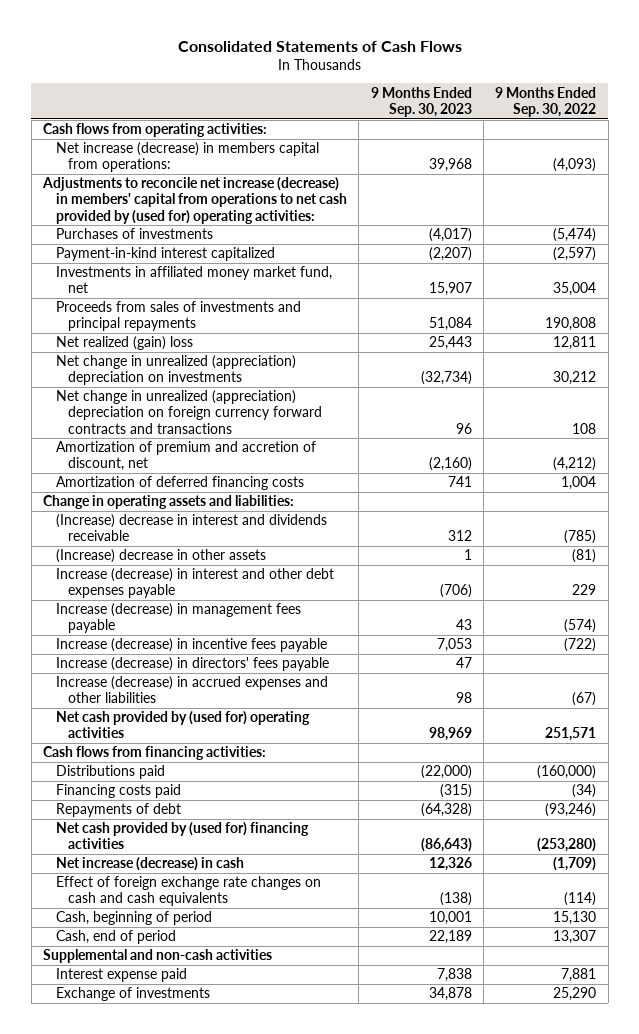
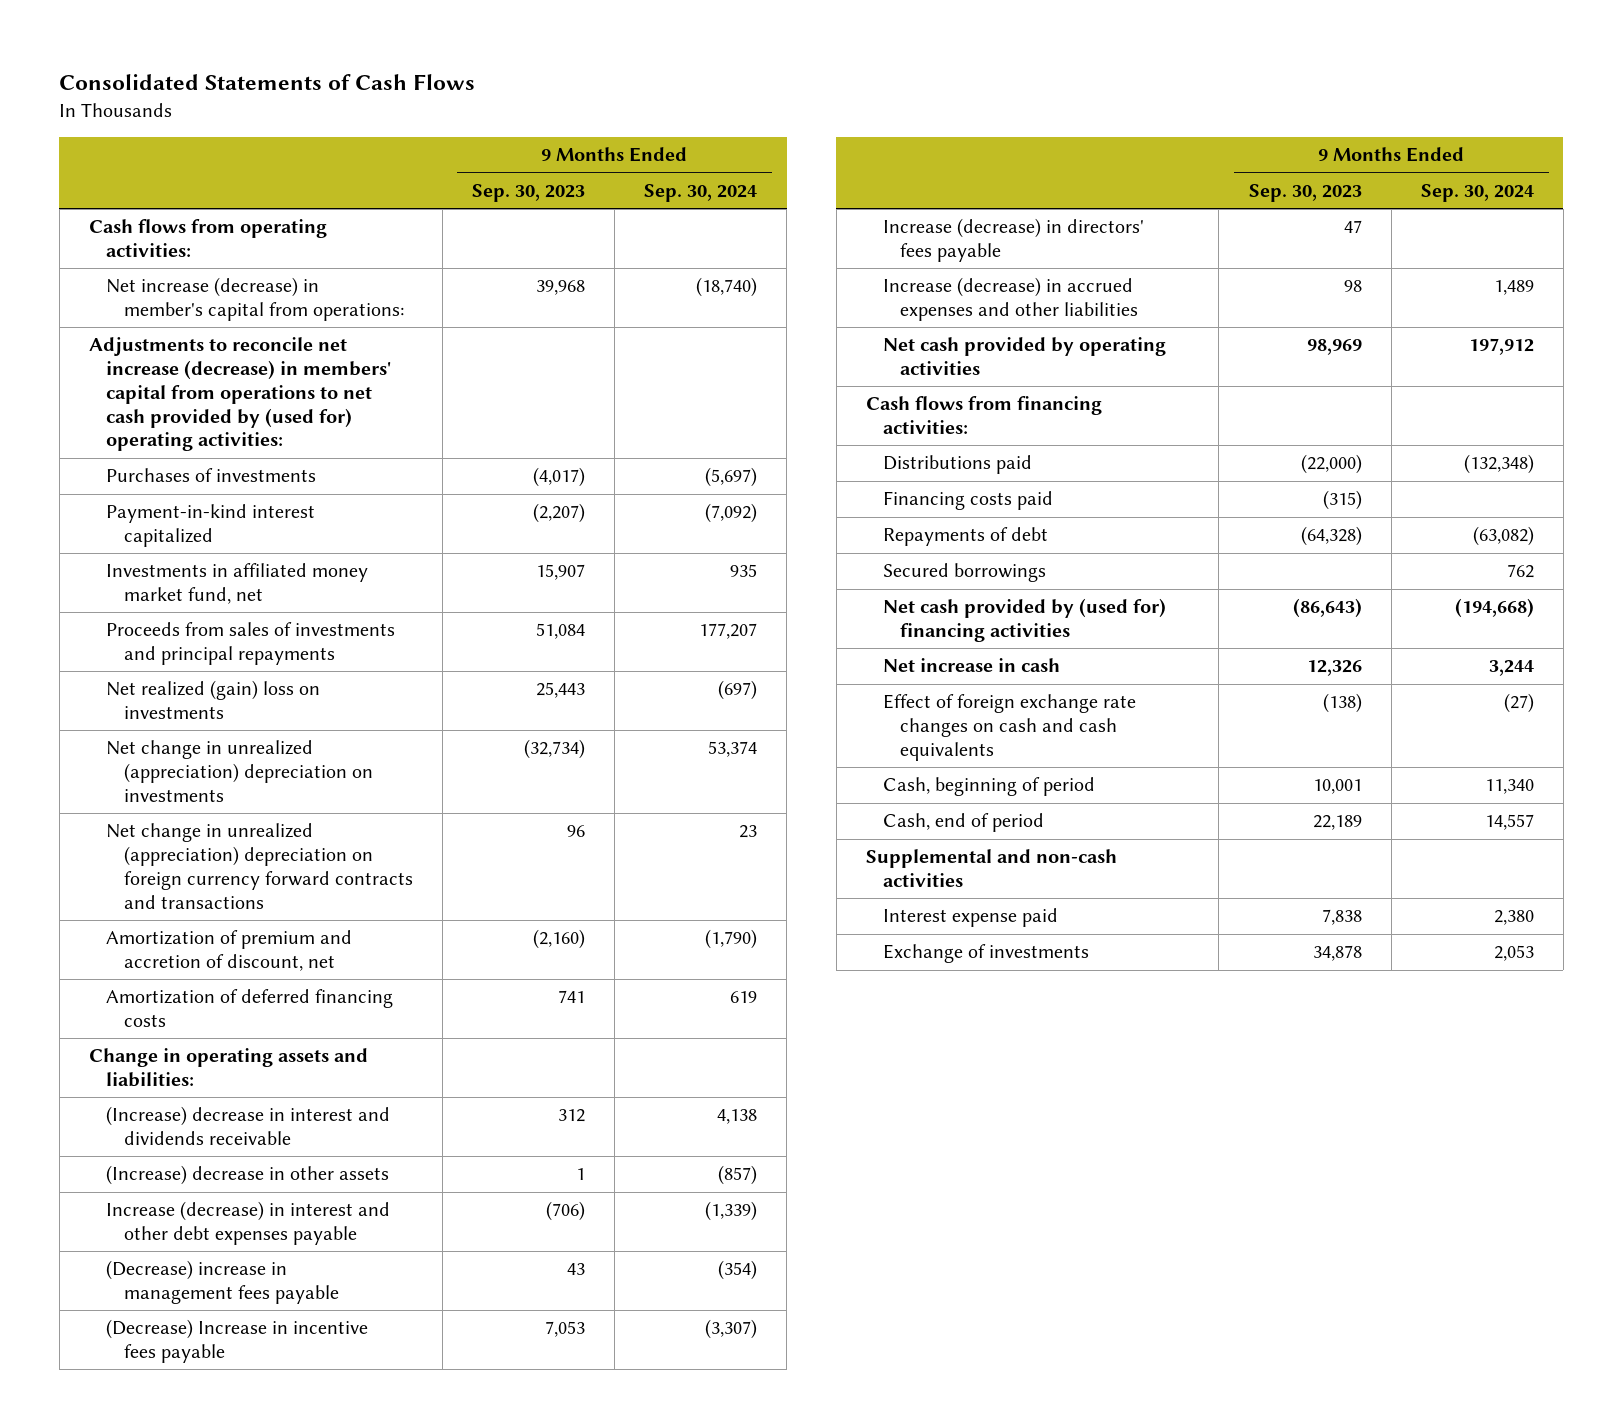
[495,86,597,117] 9 Months Ended Sep. 30, 2022 -> none
none -> [644,183,758,202] Sep. 30, 2024
[55,142,319,173] Net increase (decrease) in members capital from operations: -> [106,277,404,322] Net increase (decrease) in member's capital from operations:
[55,336,193,351] Net realized (gain) loss -> [106,680,321,720] Net realized (gain) loss on investments
[55,603,301,634] Increase (decrease) in management fees payable -> [106,1260,339,1305] (Decrease) increase in management fees payable
[55,638,327,653] Increase (decrease) in incentive fees payable -> [106,1319,369,1364] (Decrease) Increase in incentive fees payable
[55,711,310,739] Net cash provided by (used for) operating activities -> [883,337,1167,376] Net cash provided by operating activities
none -> [883,563,1047,583] Secured borrowings
[55,857,244,872] Net increase (decrease) in cash -> [883,658,1061,673] Net increase in cash

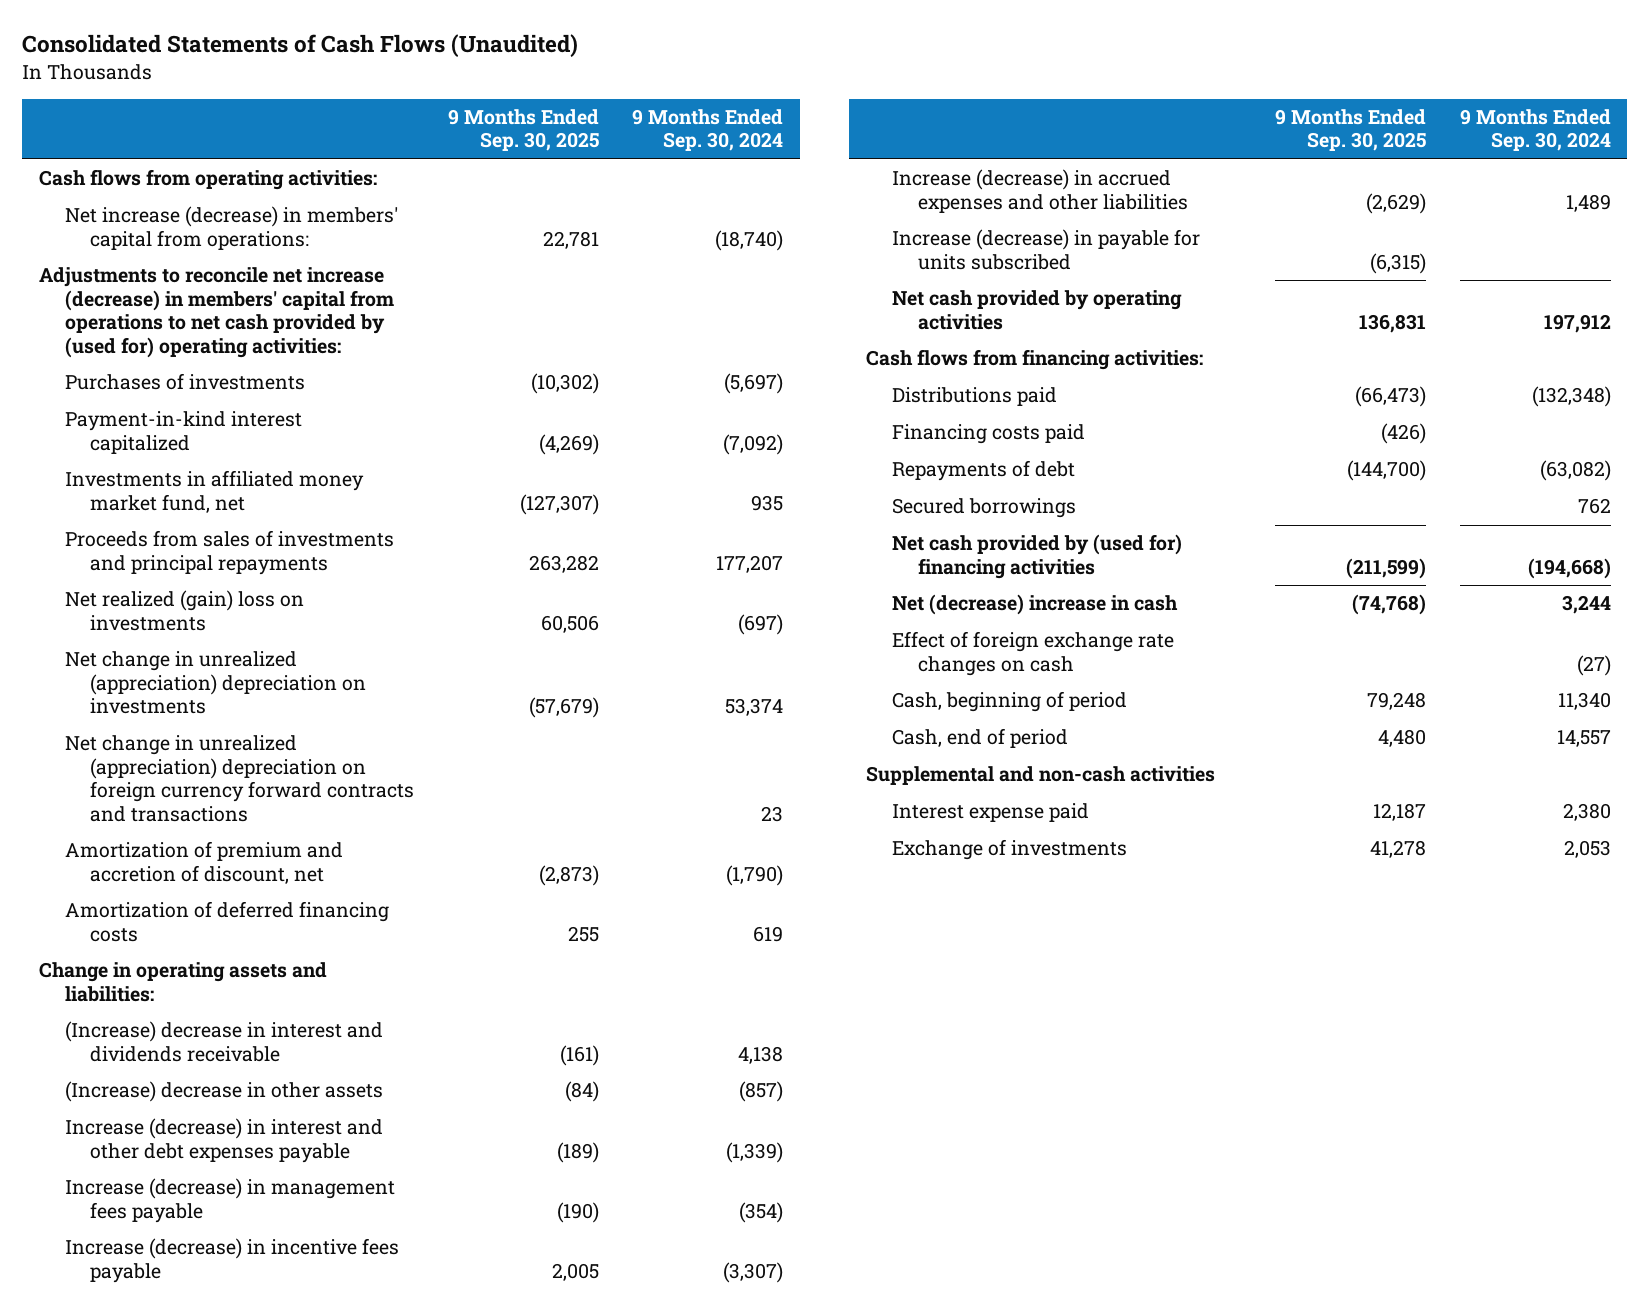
[59,74,476,91] Consolidated Statements of Cash Flows -> [22,34,579,58] Consolidated Statements of Cash Flows (Unaudited)
[471,183,585,202] Sep. 30, 2023 -> none
none -> [447,108,599,152] 9 Months Ended Sep. 30, 2025
[106,277,404,322] Net increase (decrease) in member's capital from operations: -> [64,206,398,250] Net increase (decrease) in members' capital from operations:
[883,218,1145,263] Increase (decrease) in directors' fees payable -> none
[106,1260,339,1305] (Decrease) increase in management fees payable -> [64,1178,395,1223] Increase (decrease) in management fees payable
[106,1319,369,1364] (Decrease) Increase in incentive fees payable -> [64,1238,399,1283] Increase (decrease) in incentive fees payable
none -> [891,229,1200,270] Increase (decrease) in payable for units subscribed
[883,658,1061,673] Net increase in cash -> [891,594,1178,616] Net (decrease) increase in cash
[883,694,1137,761] Effect of foreign exchange rate changes on cash and cash equivalents -> [891,631,1174,676] Effect of foreign exchange rate changes on cash

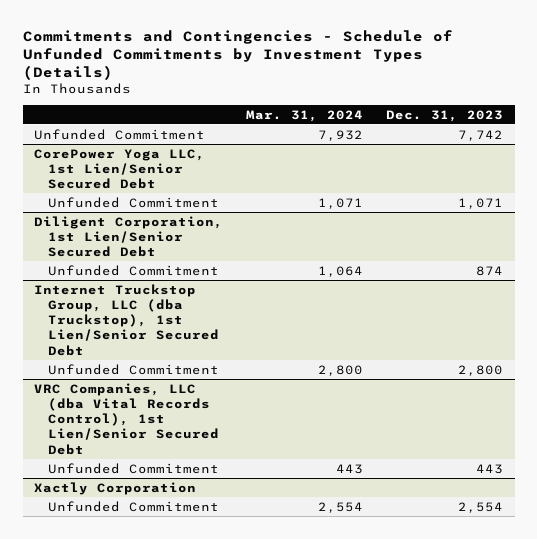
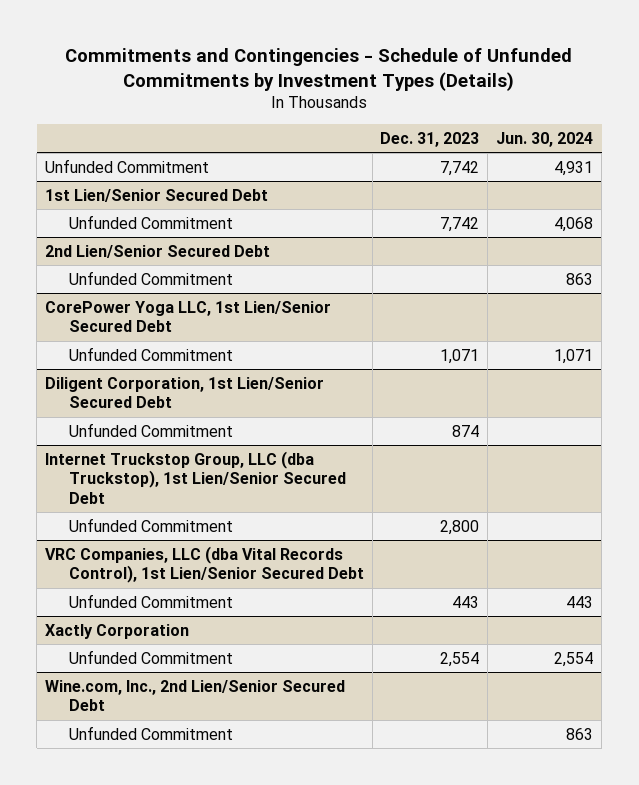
[246,109,364,122] Mar. 31, 2024 -> none
none -> [496,131,594,147] Jun. 30, 2024
none -> [45,188,269,202] 1st Lien/Senior Secured Debt
none -> [68,214,233,229] Unfunded Commitment
none -> [45,244,271,258] 2nd Lien/Senior Secured Debt
none -> [68,270,233,285] Unfunded Commitment
none -> [45,679,346,712] Wine.com, Inc., 2nd Lien/Senior Secured Debt
none -> [68,725,233,740] Unfunded Commitment

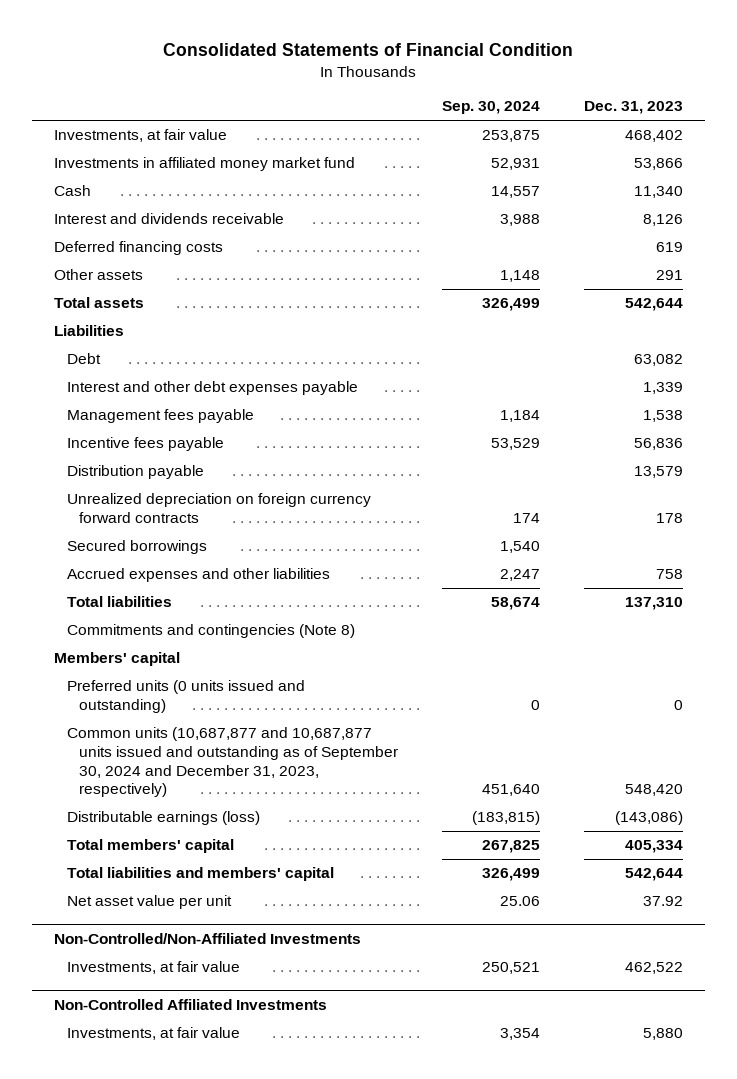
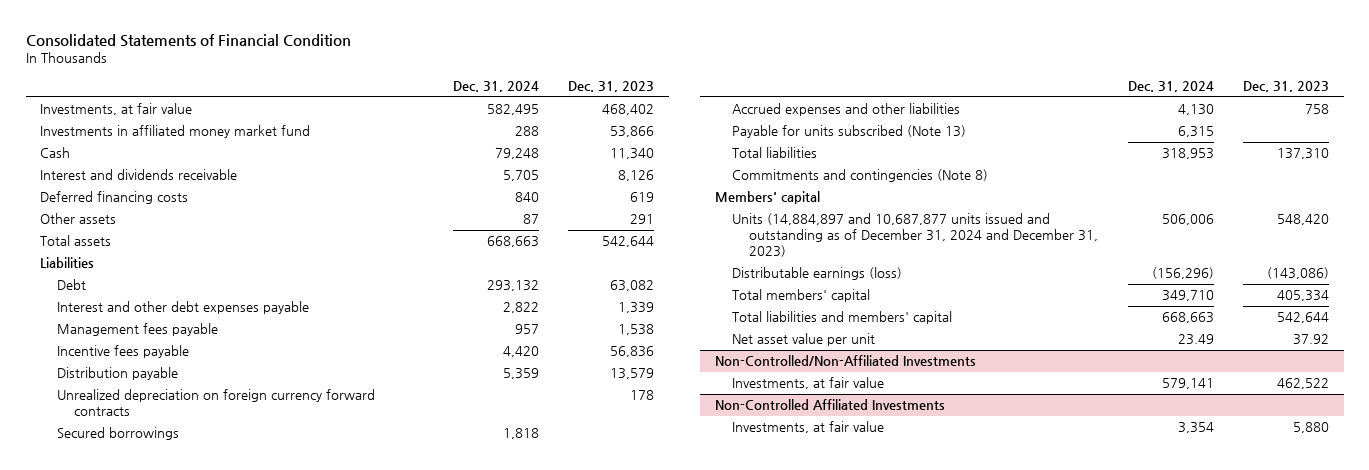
[441,101,540,115] Sep. 30, 2024 -> none
none -> [452,81,539,93] Dec. 31, 2024
none -> [732,125,967,139] Payable for units subscribed (Note 13)
[66,680,305,714] Preferred units (0 units issued and outstanding) -> none
[66,727,399,798] Common units (10,687,877 and 10,687,877 units issued and outstanding as of September 30, 2024 and December 31, 2023, respectively) -> [732,213,1099,258] Units (14,884,897 and 10,687,877 units issued and outstanding as of December 31, 2024 and December 31, 2023)

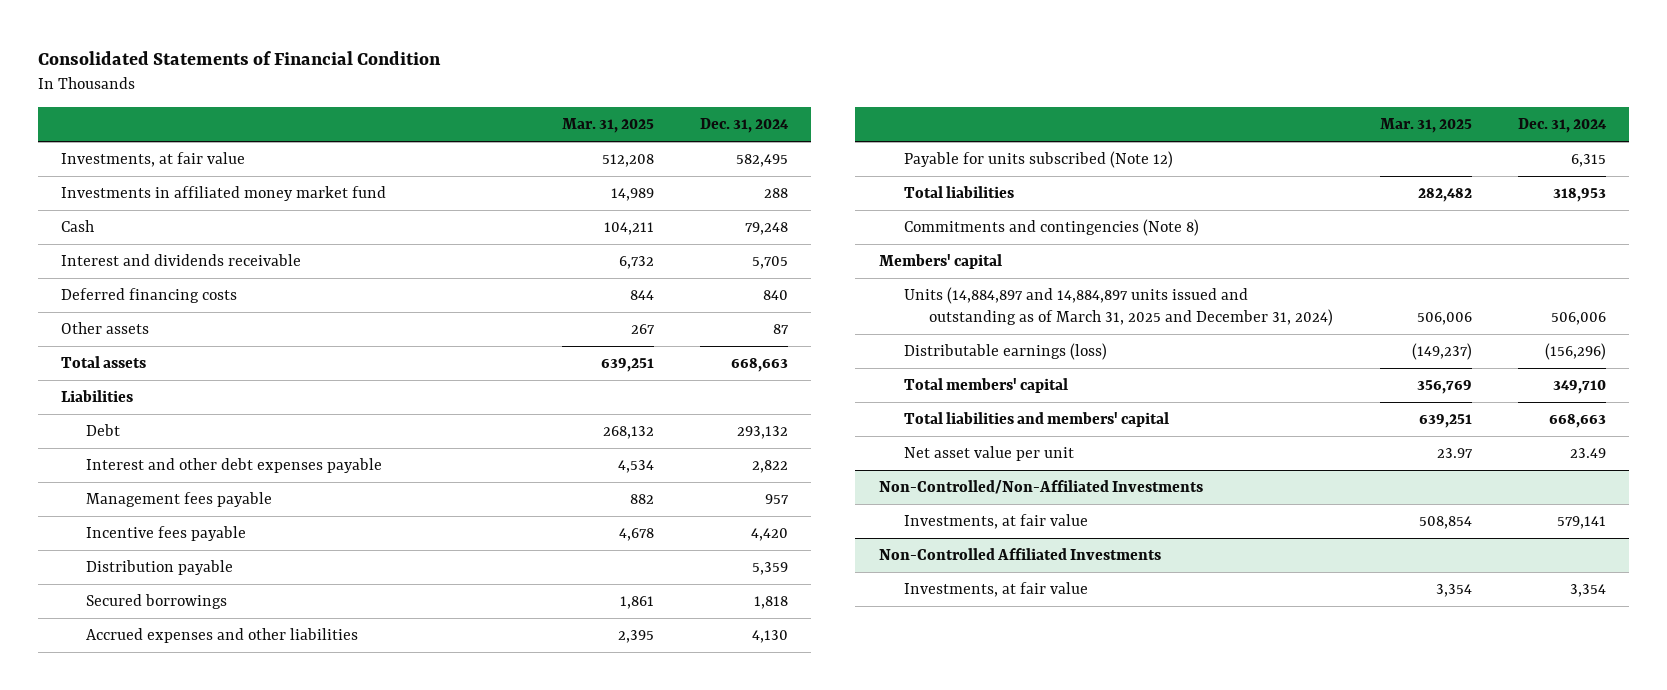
[568,81,655,93] Dec. 31, 2023 -> none
none -> [561,118,654,134] Mar. 31, 2025
[57,389,376,417] Unrealized depreciation on foreign currency forward contracts -> none
[732,125,967,139] Payable for units subscribed (Note 13) -> [903,151,1173,169] Payable for units subscribed (Note 12)
[732,213,1099,258] Units (14,884,897 and 10,687,877 units issued and outstanding as of December 31, 2024 and December 31, 2023) -> [903,287,1334,327] Units (14,884,897 and 14,884,897 units issued and outstanding as of March 31, 2025 and December 31, 2024)

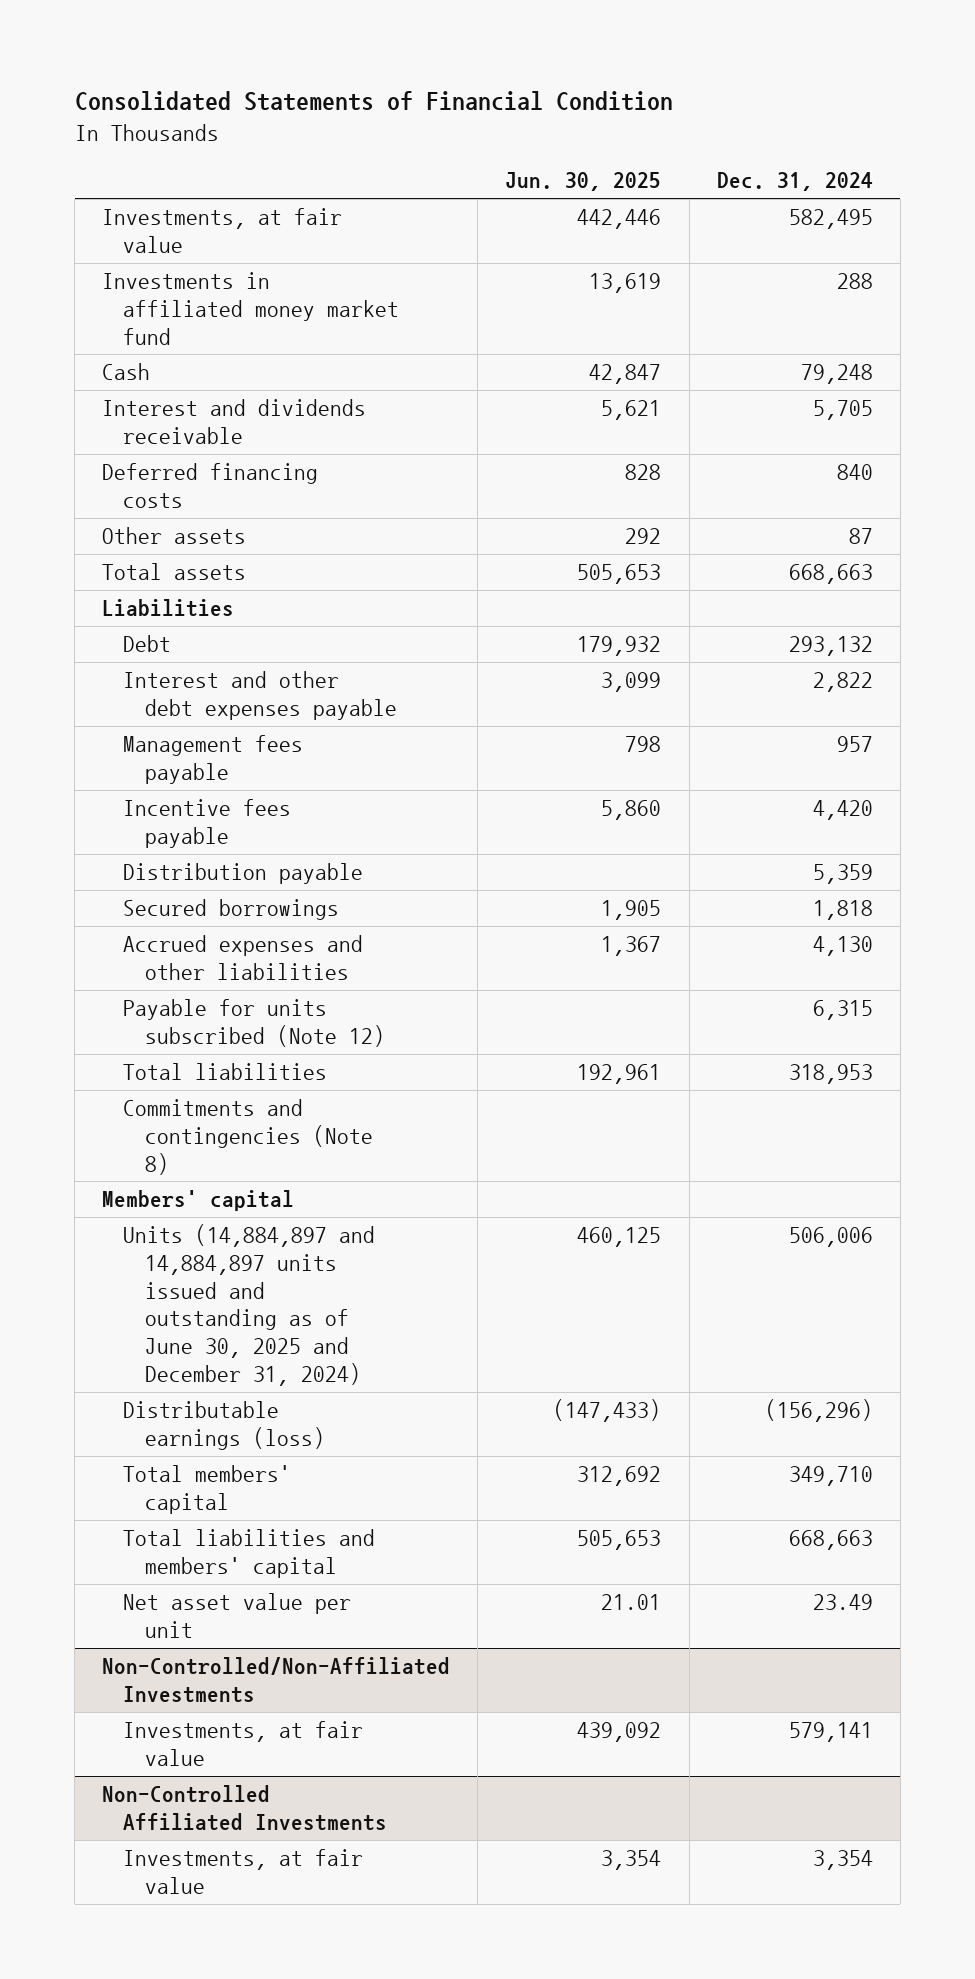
[561,118,654,134] Mar. 31, 2025 -> none
none -> [505,172,662,192] Jun. 30, 2025
[903,287,1334,327] Units (14,884,897 and 14,884,897 units issued and outstanding as of March 31, 2025 and December 31, 2024) -> [123,1224,376,1387] Units (14,884,897 and 14,884,897 units issued and outstanding as of June 30, 2025 and December 31, 2024)

